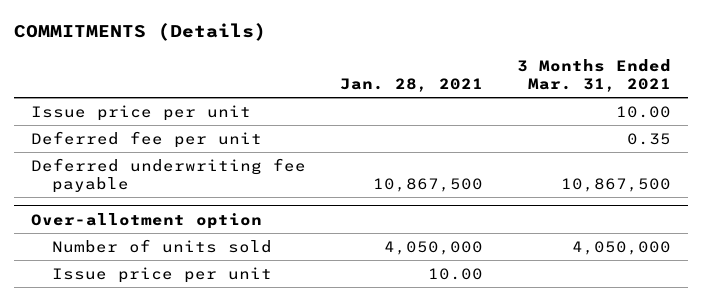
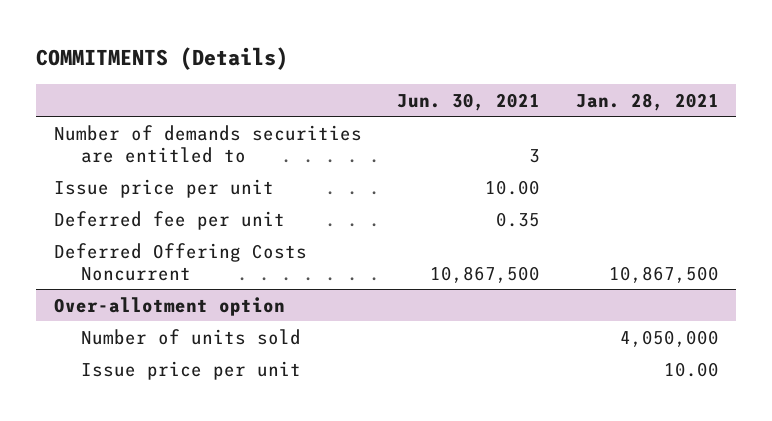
[517,59,672,92] 3 Months Ended Mar. 31, 2021 -> none
none -> [397,92,541,111] Jun. 30, 2021
none -> [53,124,362,163] Number of demands securities are entitled to
[31,157,307,193] Deferred underwriting fee payable -> [53,242,307,281] Deferred Offering Costs Noncurrent

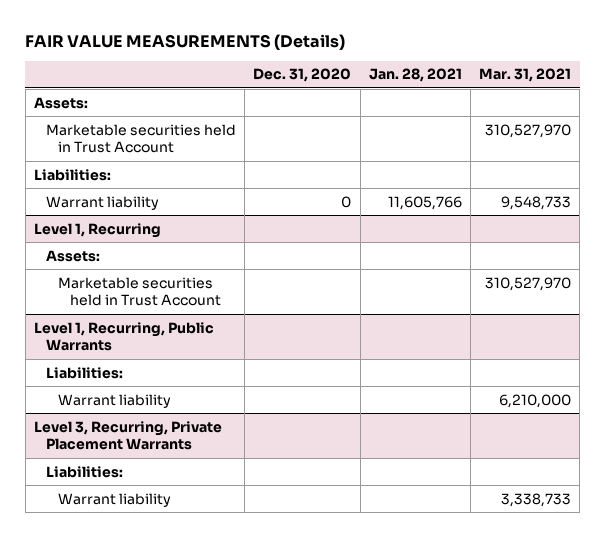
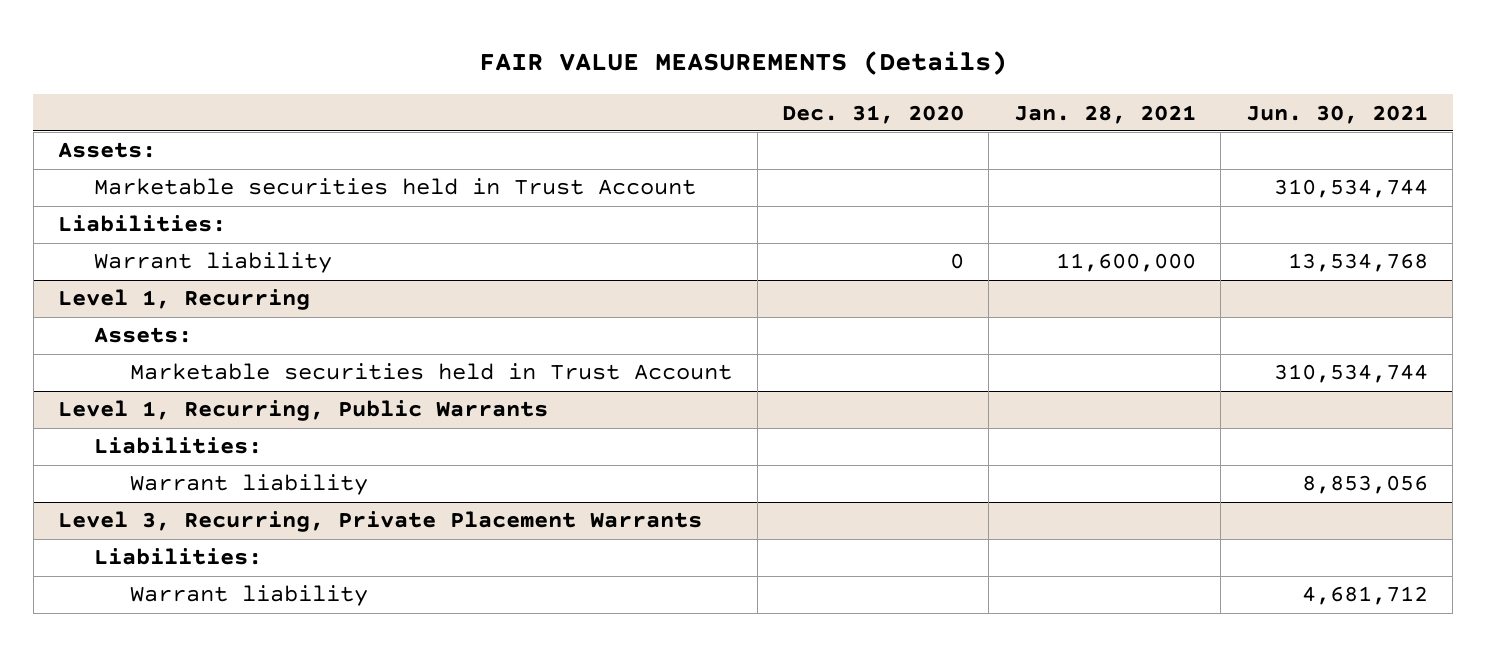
[479,68,572,83] Mar. 31, 2021 -> none
none -> [1245,104,1428,124] Jun. 30, 2021
[387,195,462,210] 11,605,766 -> [1055,253,1196,273] 11,600,000

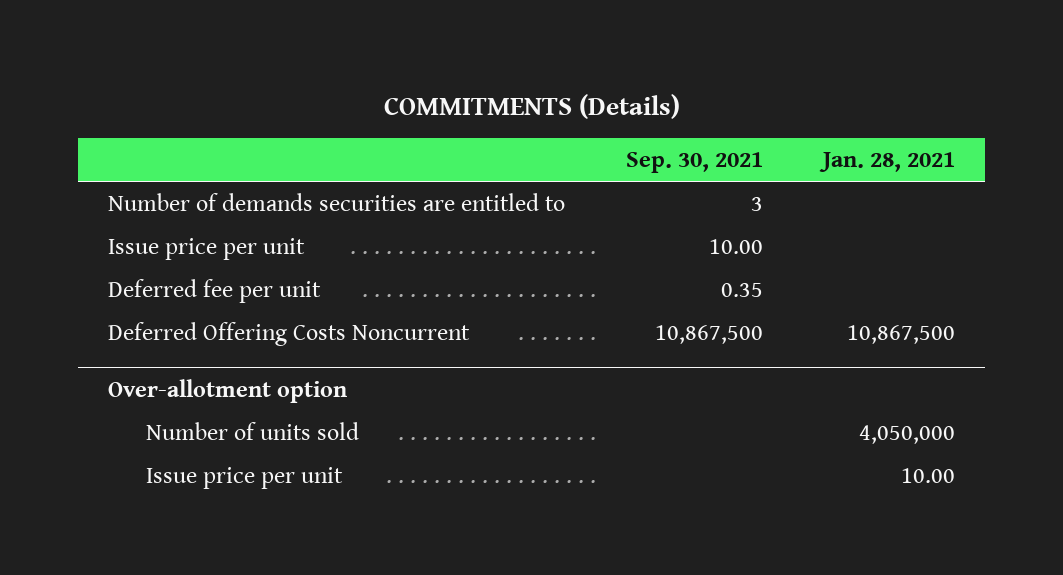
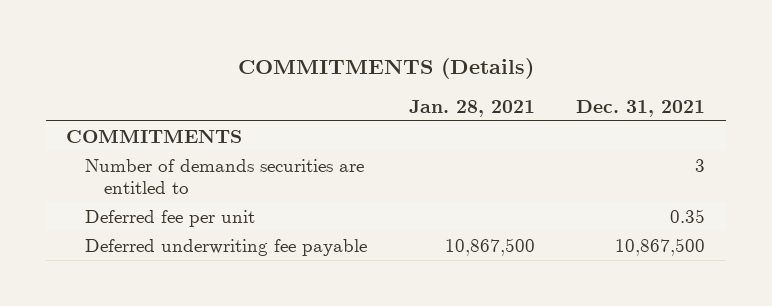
[625,151,763,173] Sep. 30, 2021 -> none
none -> [576,99,706,117] Dec. 31, 2021
none -> [66,128,243,143] COMMITMENTS
[108,237,306,260] Issue price per unit -> none
[108,378,348,403] Over-allotment option -> none
[145,421,359,440] Number of units sold -> none
[145,466,343,489] Issue price per unit -> none
[108,321,471,346] Deferred Offering Costs Noncurrent -> [85,238,368,256] Deferred underwriting fee payable

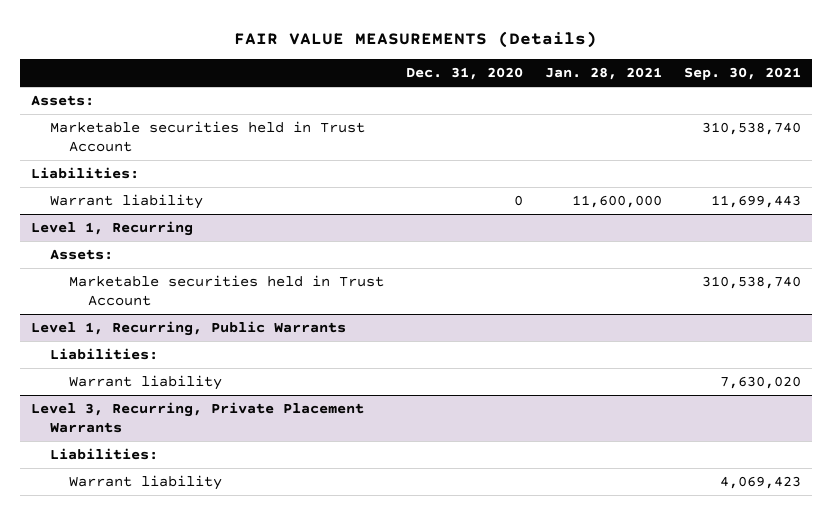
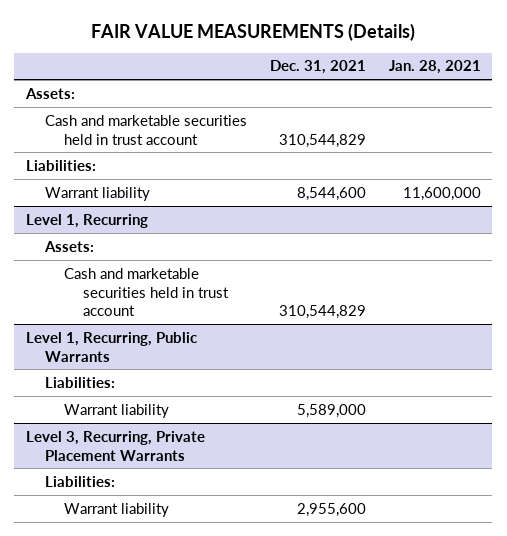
[405,67,523,81] Dec. 31, 2020 -> none
[683,67,801,81] Sep. 30, 2021 -> none
none -> [269,60,366,75] Dec. 31, 2021
[49,121,365,152] Marketable securities held in Trust Account -> [44,114,247,145] Cash and marketable securities held in trust account
[68,275,384,306] Marketable securities held in Trust Account -> [63,267,229,317] Cash and marketable securities held in trust account

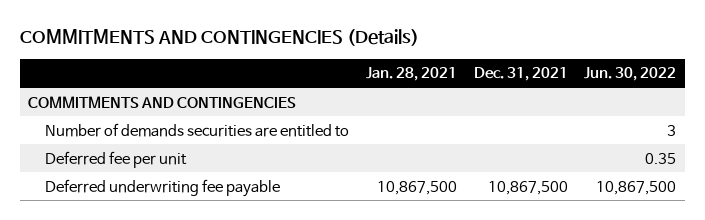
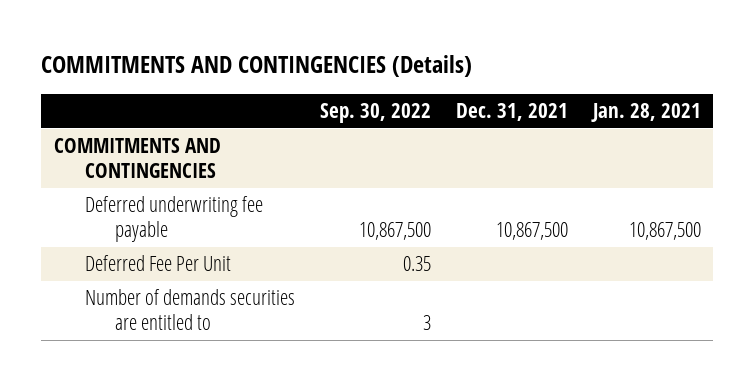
[584,67,677,82] Jun. 30, 2022 -> none
none -> [319,103,431,124] Sep. 30, 2022
[45,150,188,168] Deferred fee per unit -> none
none -> [84,255,231,272] Deferred Fee Per Unit
[45,122,350,137] Number of demands securities are entitled to -> [84,289,295,330] Number of demands securities are entitled to

